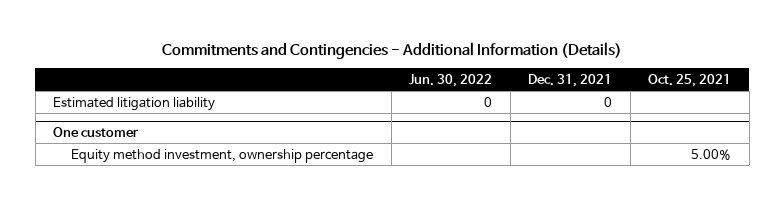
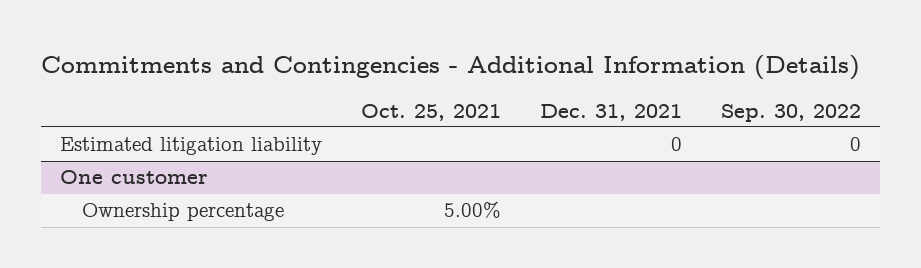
[409,74,493,88] Jun. 30, 2022 -> none
none -> [720,103,861,122] Sep. 30, 2022
[71,148,374,163] Equity method investment, ownership percentage -> none
none -> [81,203,284,222] Ownership percentage

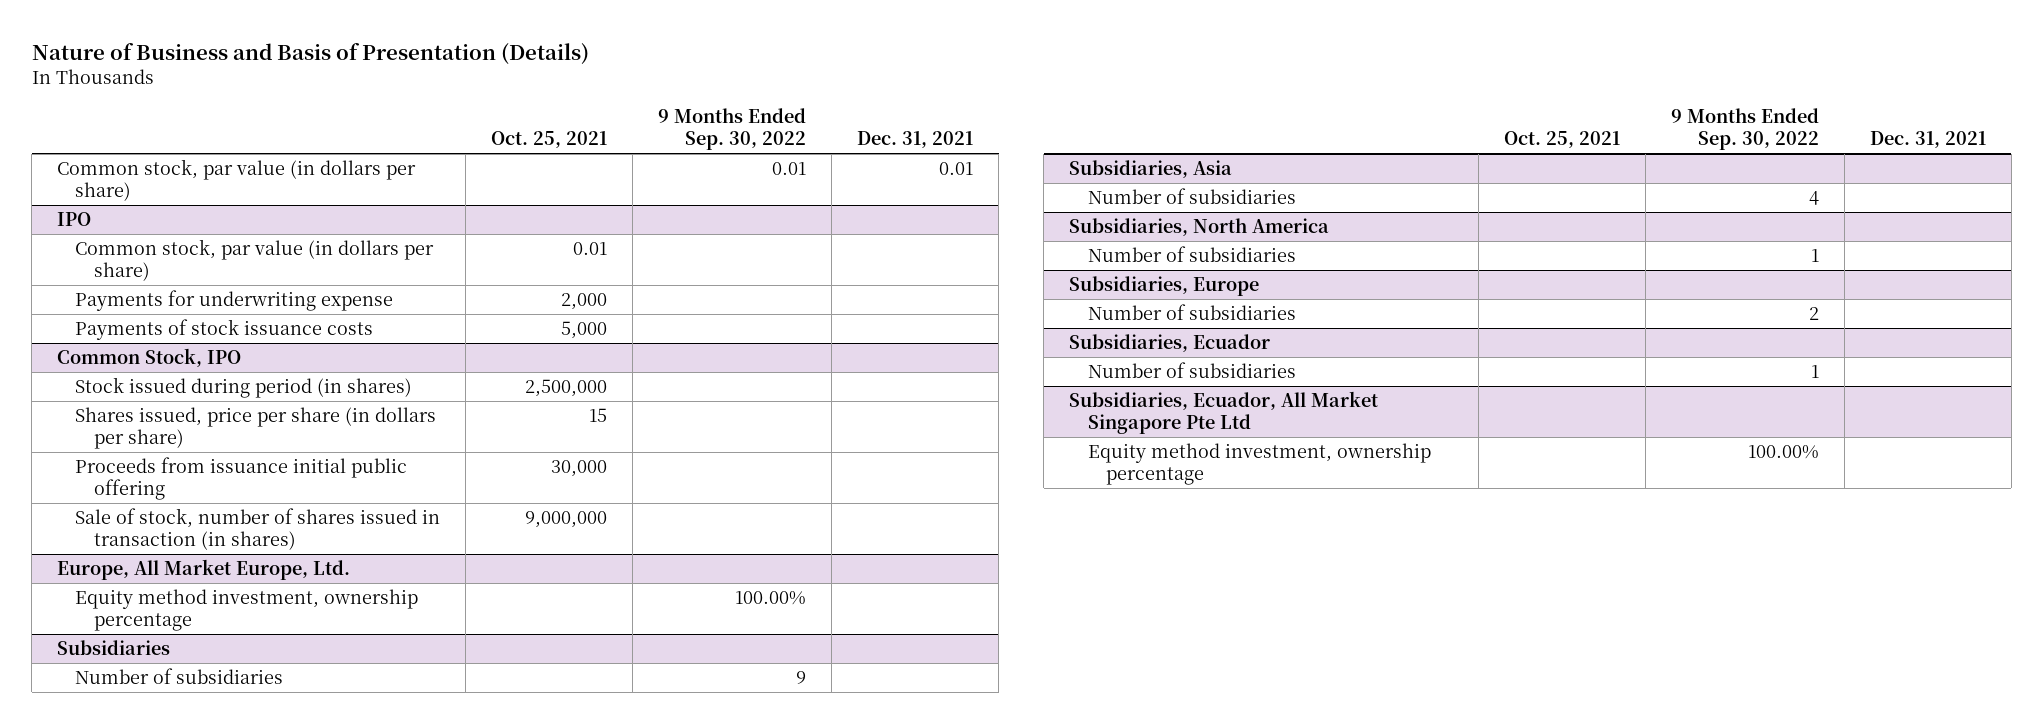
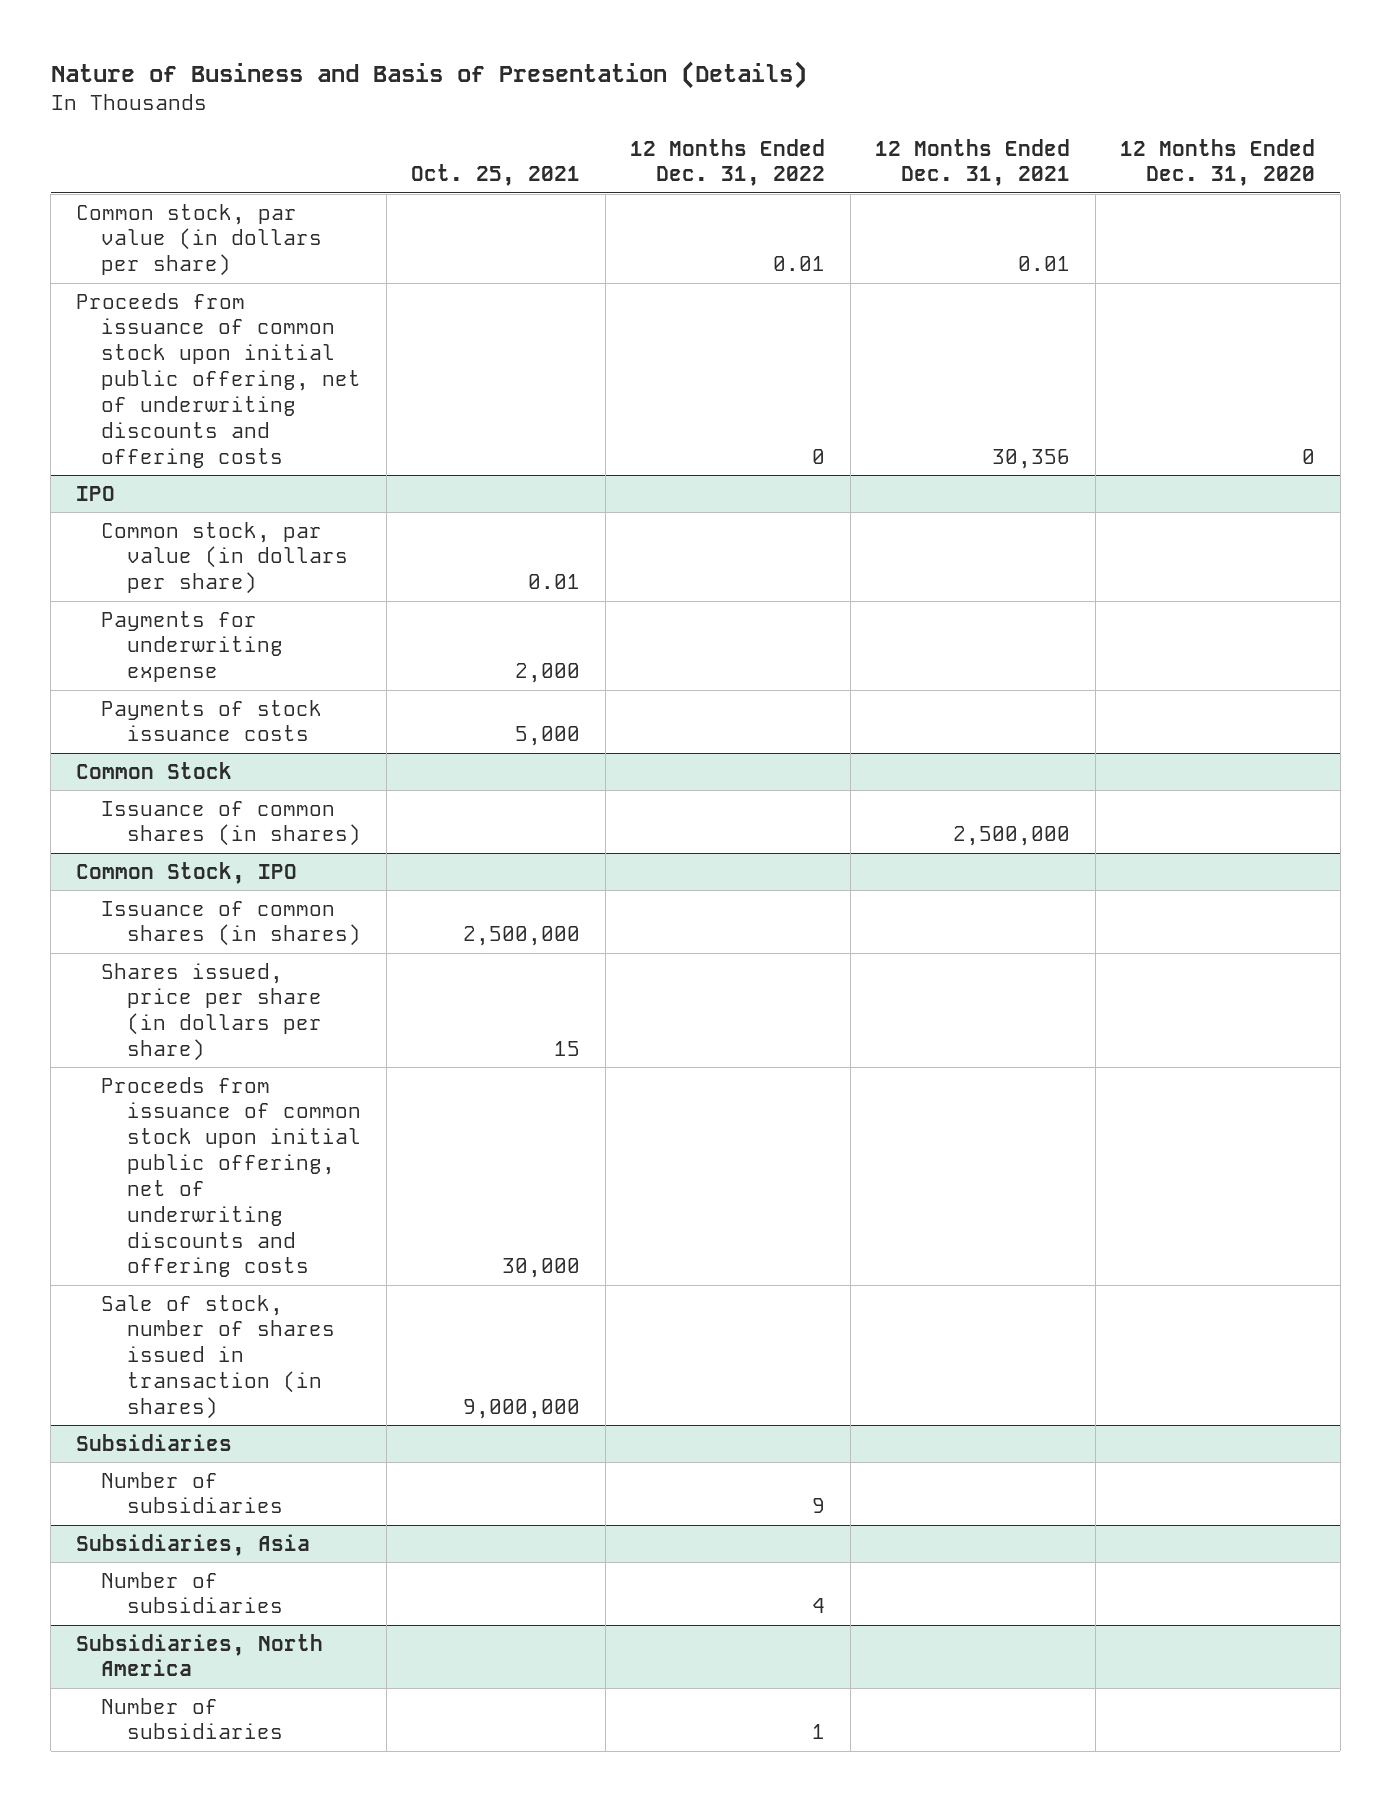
[658,108,807,151] 9 Months Ended Sep. 30, 2022 -> none
[857,131,974,149] Dec. 31, 2021 -> none
none -> [630,138,826,187] 12 Months Ended Dec. 31, 2022
none -> [875,138,1071,187] 12 Months Ended Dec. 31, 2021
none -> [1120,138,1316,187] 12 Months Ended Dec. 31, 2020
none -> [75,292,362,468] Proceeds from issuance of common stock upon initial public offering, net of underwriting discounts and offering costs
none -> [75,761,232,779] Common Stock
none -> [101,800,361,847] Issuance of common shares (in shares)
[75,377,413,399] Stock issued during period (in shares) -> [101,900,361,947] Issuance of common shares (in shares)
[75,457,408,500] Proceeds from issuance initial public offering -> [101,1076,361,1278] Proceeds from issuance of common stock upon initial public offering, net of underwriting discounts and offering costs
[57,559,351,581] Europe, All Market Europe, Ltd. -> none
[75,589,419,631] Equity method investment, ownership percentage -> none
[1069,276,1260,297] Subsidiaries, Europe -> none
[1087,304,1296,321] Number of subsidiaries -> none
[1069,334,1271,353] Subsidiaries, Ecuador -> none
[1087,362,1296,379] Number of subsidiaries -> none
[1069,391,1379,434] Subsidiaries, Ecuador, All Market Singapore Pte Ltd -> none
[1087,443,1431,485] Equity method investment, ownership percentage -> none

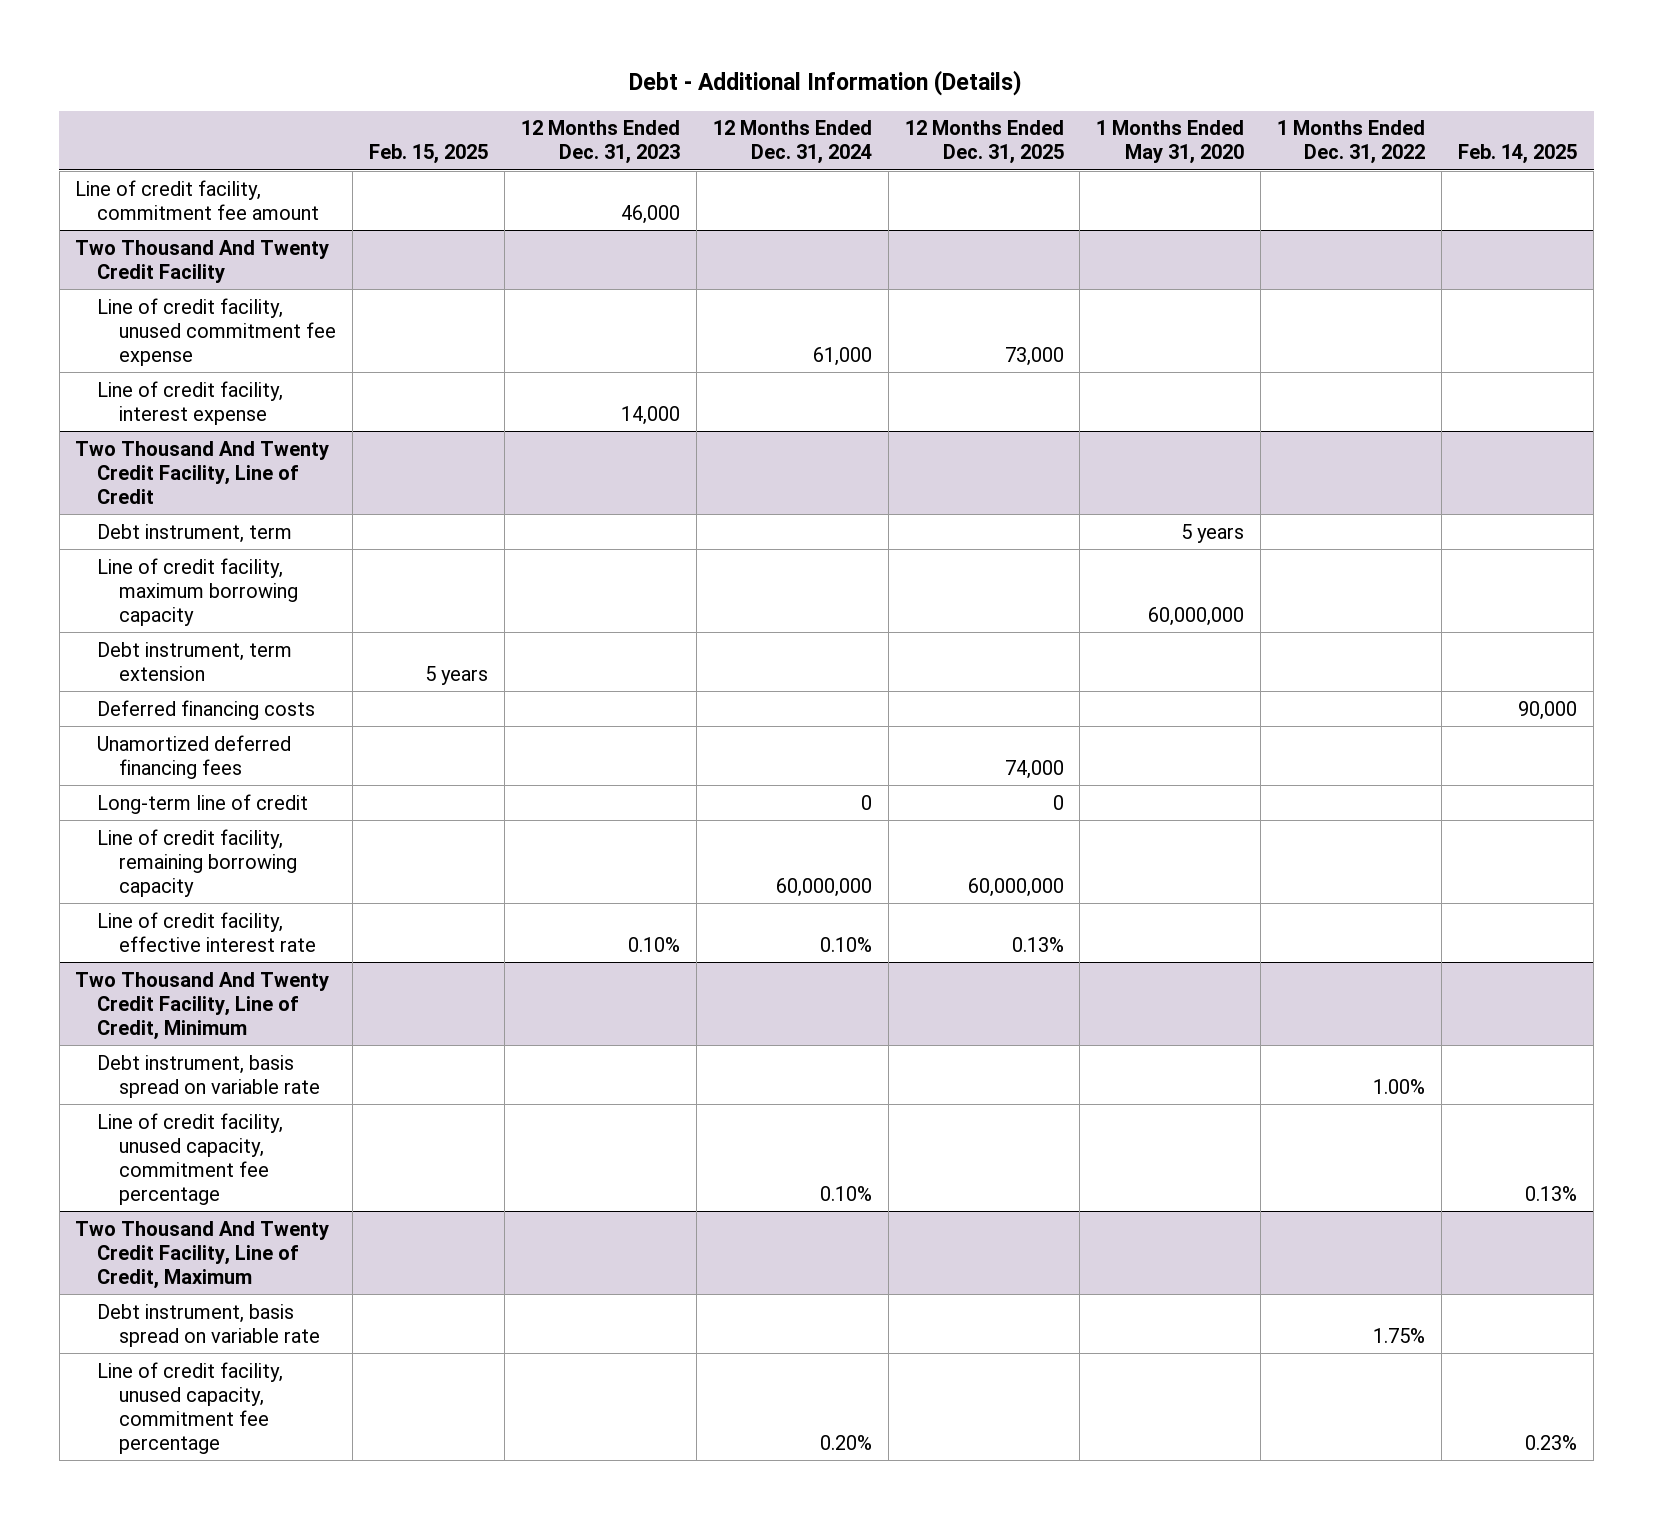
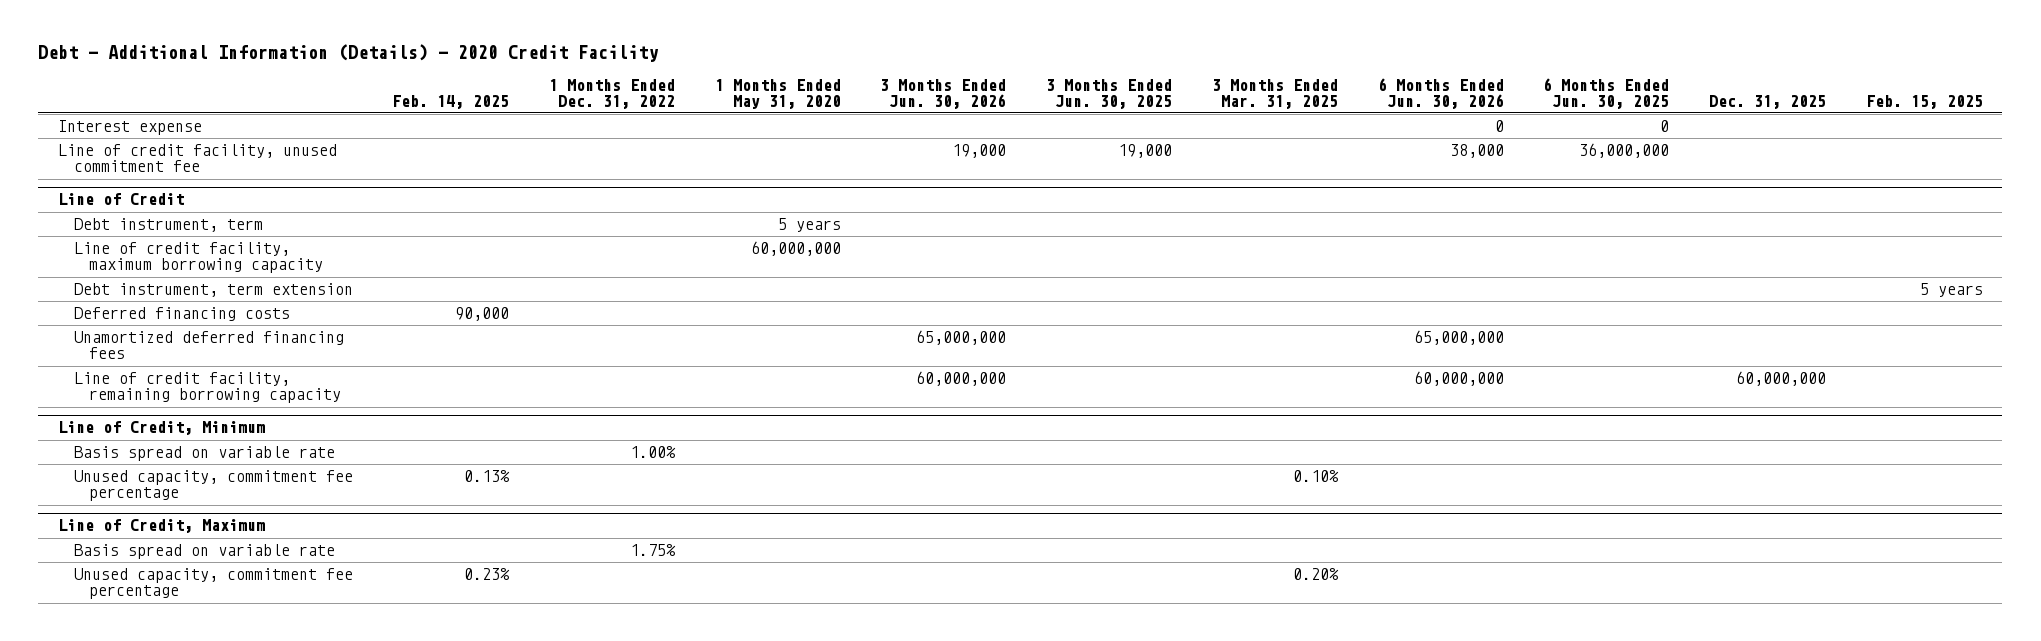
[629,70,1023,97] Debt - Additional Information (Details) -> [38,43,660,62] Debt - Additional Information (Details) - 2020 Credit Facility
[520,120,680,165] 12 Months Ended Dec. 31, 2023 -> none
[712,120,872,165] 12 Months Ended Dec. 31, 2024 -> none
[904,120,1064,165] 12 Months Ended Dec. 31, 2025 -> none
none -> [880,78,1007,109] 3 Months Ended Jun. 30, 2026
none -> [1046,78,1173,109] 3 Months Ended Jun. 30, 2025
none -> [1211,78,1338,109] 3 Months Ended Mar. 31, 2025
none -> [1377,77,1504,109] 6 Months Ended Jun. 30, 2026
none -> [1543,77,1670,109] 6 Months Ended Jun. 30, 2025
none -> [1708,94,1826,109] Dec. 31, 2025
[97,297,337,366] Line of credit facility, unused commitment fee expense -> none
[97,380,284,425] Line of credit facility, interest expense -> none
[75,440,330,504] Two Thousand And Twenty Credit Facility, Line of Credit -> none
[97,523,293,543] Debt instrument, term -> none
[97,557,299,626] Line of credit facility, maximum borrowing capacity -> none
[97,641,293,681] Debt instrument, term extension -> none
[97,699,316,720] Deferred financing costs -> none
[97,734,292,779] Unamortized deferred financing fees -> none
[97,793,309,814] Long-term line of credit -> none
[97,828,298,897] Line of credit facility, remaining borrowing capacity -> none
[97,911,317,952] Line of credit facility, effective interest rate -> none
none -> [58,120,203,136] Interest expense
[75,179,320,220] Line of credit facility, commitment fee amount -> [58,144,338,173] Line of credit facility, unused commitment fee
[75,239,330,283] Two Thousand And Twenty Credit Facility -> [58,193,185,206] Line of Credit
none -> [73,218,263,233] Debt instrument, term
none -> [73,242,324,274] Line of credit facility, maximum borrowing capacity
none -> [73,283,353,298] Debt instrument, term extension
none -> [73,307,290,322] Deferred financing costs
none -> [73,331,344,360] Unamortized deferred financing fees
none -> [73,372,342,404] Line of credit facility, remaining borrowing capacity
[75,971,330,1040] Two Thousand And Twenty Credit Facility, Line of Credit, Minimum -> [58,421,266,436] Line of Credit, Minimum
[97,1054,321,1098] Debt instrument, basis spread on variable rate -> [73,446,335,462] Basis spread on variable rate
[97,1112,284,1205] Line of credit facility, unused capacity, commitment fee percentage -> [73,470,353,502] Unused capacity, commitment fee percentage
[75,1220,330,1289] Two Thousand And Twenty Credit Facility, Line of Credit, Maximum -> [58,519,266,534] Line of Credit, Maximum
[97,1303,321,1347] Debt instrument, basis spread on variable rate -> [73,544,335,560] Basis spread on variable rate
[97,1361,284,1454] Line of credit facility, unused capacity, commitment fee percentage -> [73,568,353,600] Unused capacity, commitment fee percentage

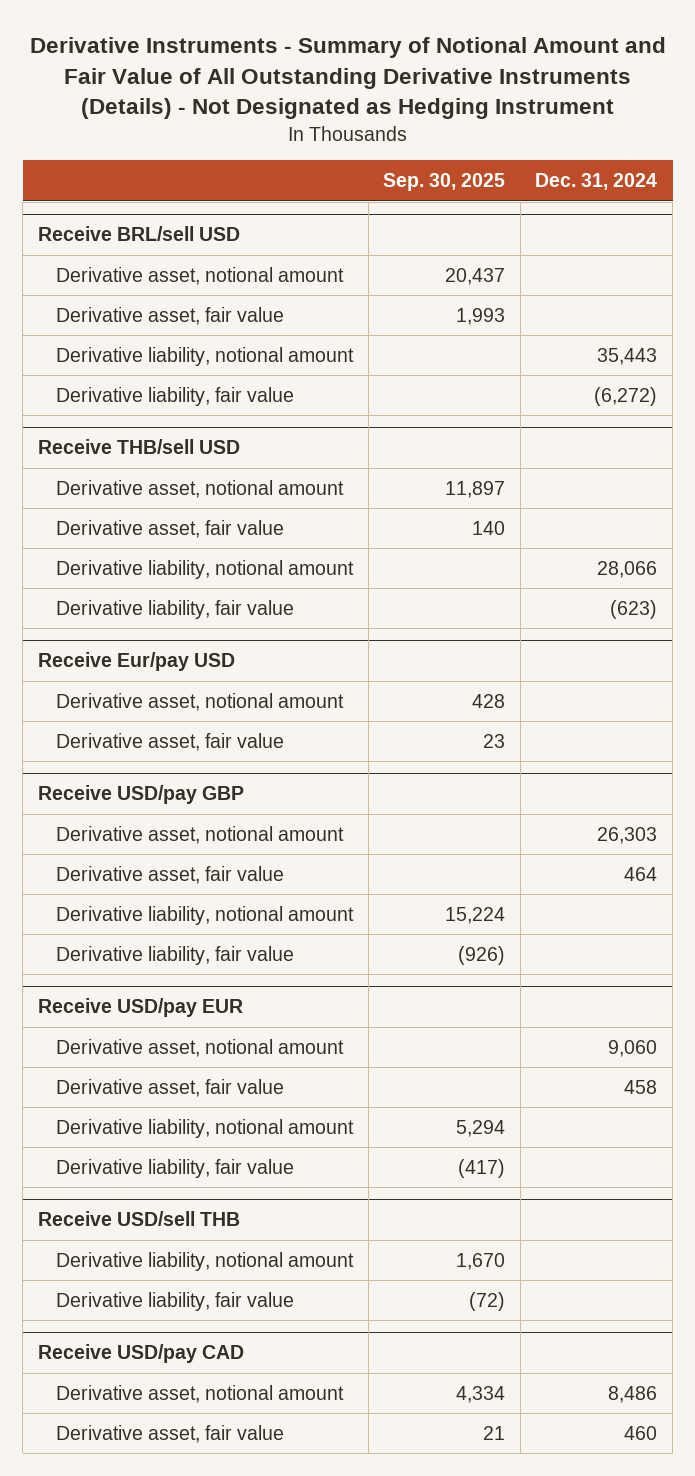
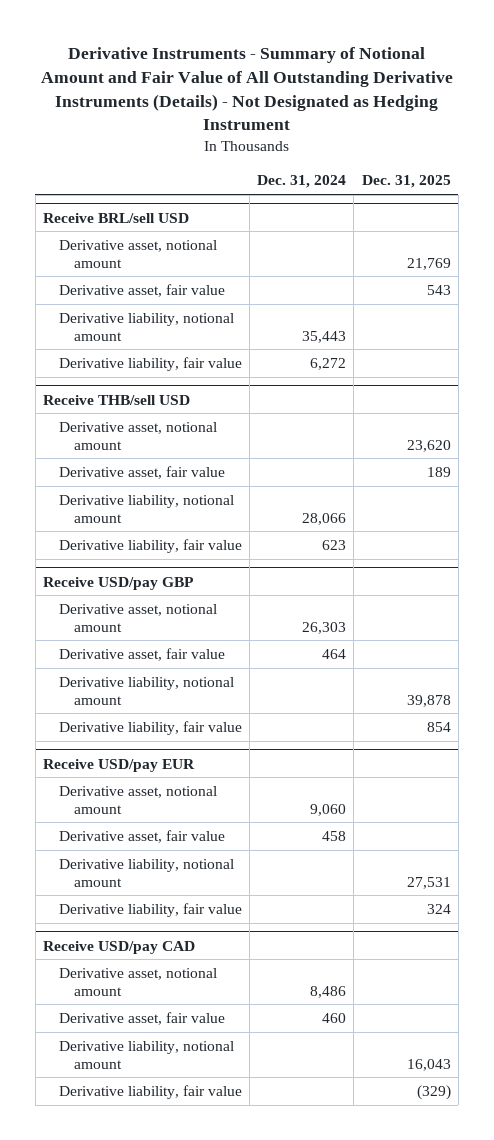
[383,173,506,192] Sep. 30, 2025 -> none
none -> [361,175,451,189] Dec. 31, 2025
[594,386,658,406] (6,272) -> [310,357,347,370] 6,272
[38,652,236,672] Receive Eur/pay USD -> none
[55,692,344,711] Derivative asset, notional amount -> none
[55,732,284,751] Derivative asset, fair value -> none
[610,599,658,619] (623) -> [322,539,347,550] 623
[38,1211,241,1227] Receive USD/sell THB -> none
[55,1251,354,1271] Derivative liability, notional amount -> none
[55,1291,294,1311] Derivative liability, fair value -> none
none -> [58,1040,234,1069] Derivative liability, notional amount
none -> [58,1084,242,1099] Derivative liability, fair value

